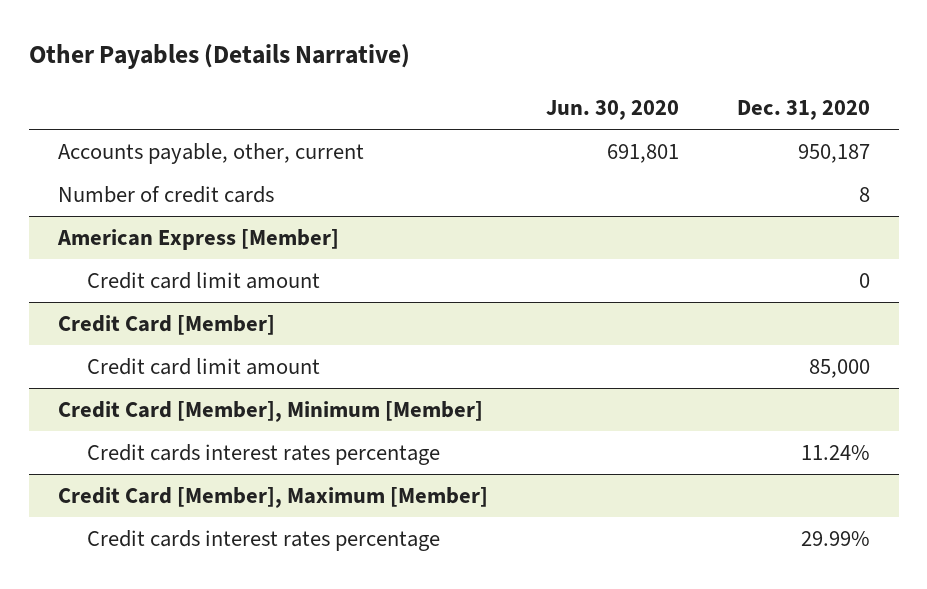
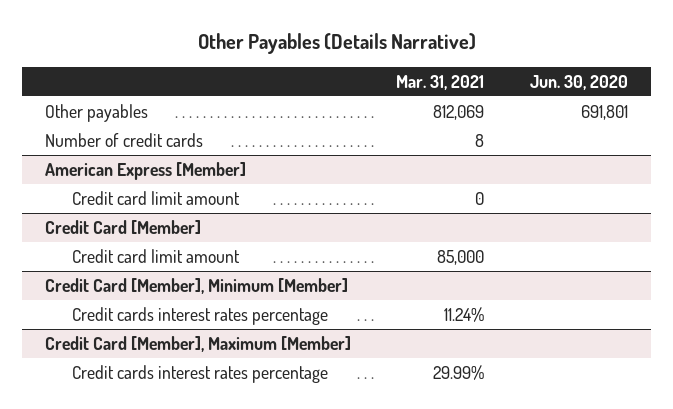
[736,99,870,120] Dec. 31, 2020 -> none
none -> [396,74,485,90] Mar. 31, 2021
[57,143,364,165] Accounts payable, other, current -> [45,103,149,122] Other payables

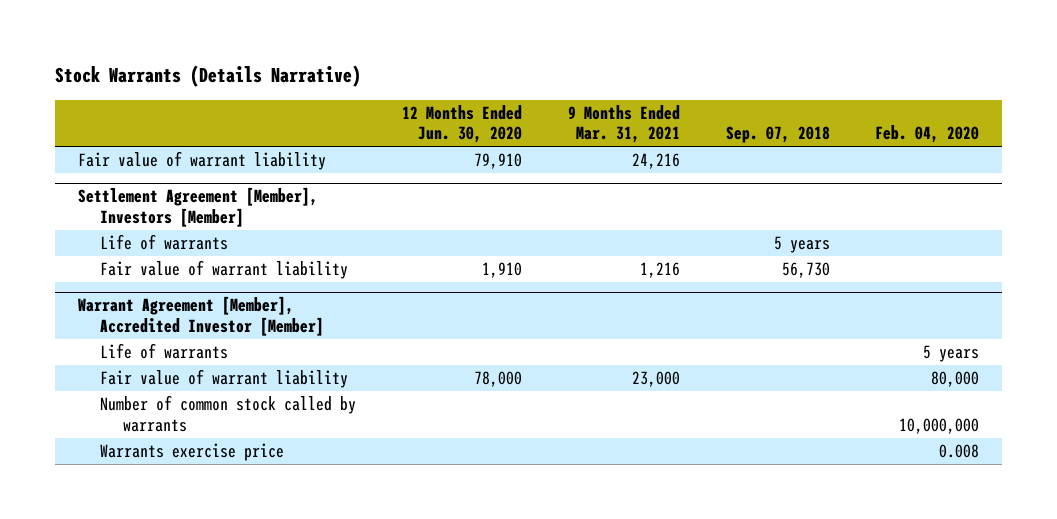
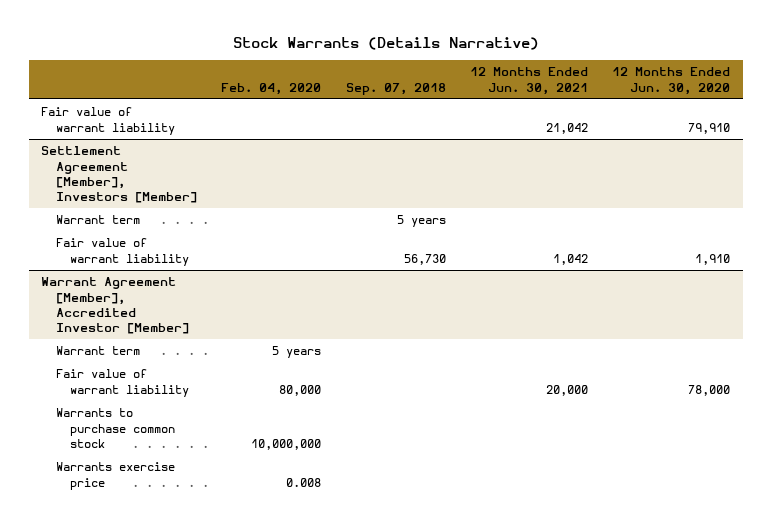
[567,104,680,144] 9 Months Ended Mar. 31, 2021 -> none
none -> [470,67,589,95] 12 Months Ended Jun. 30, 2021
[100,234,229,251] Life of warrants -> [55,215,140,225] Warrant term
[100,343,229,360] Life of warrants -> [55,346,140,356] Warrant term
[100,395,357,432] Number of common stock called by warrants -> [55,408,176,448] Warrants to purchase common stock

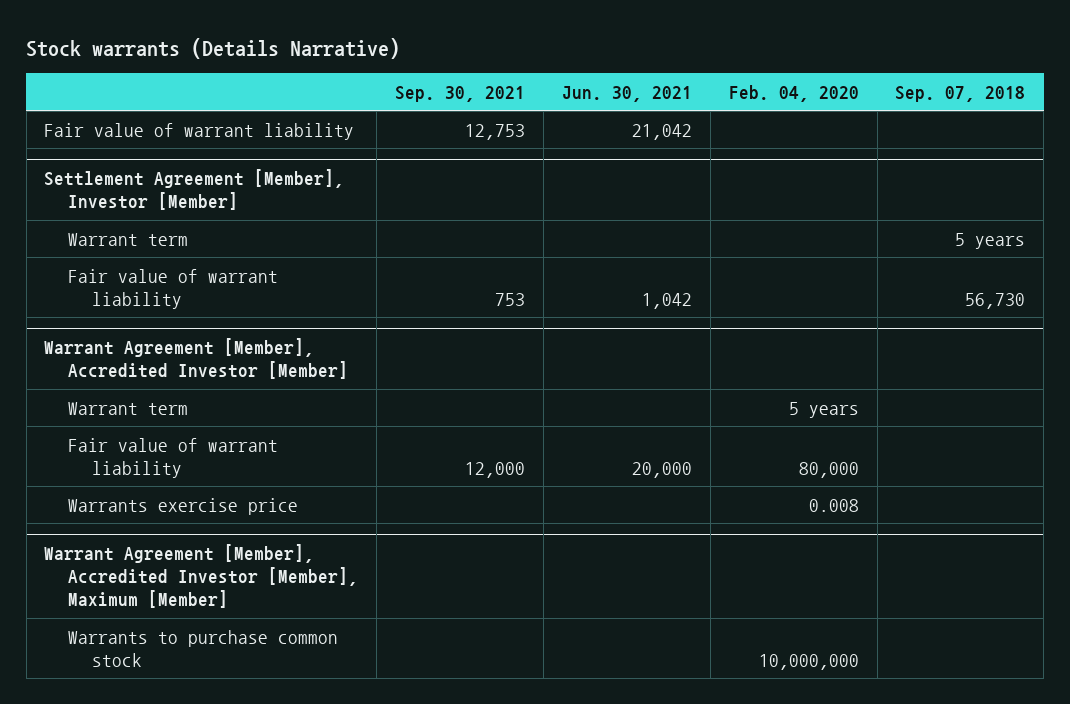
[232,37,539,51] Stock Warrants (Details Narrative) -> [26,37,401,59] Stock warrants (Details Narrative)
[470,67,589,95] 12 Months Ended Jun. 30, 2021 -> none
[612,67,731,95] 12 Months Ended Jun. 30, 2020 -> none
none -> [395,85,526,102] Sep. 30, 2021
none -> [561,85,692,102] Jun. 30, 2021
[41,146,197,204] Settlement Agreement [Member], Investors [Member] -> [44,169,345,211] Settlement Agreement [Member], Investor [Member]
[55,408,176,448] Warrants to purchase common stock -> none
none -> [44,544,359,609] Warrant Agreement [Member], Accredited Investor [Member], Maximum [Member]
none -> [68,629,339,667] Warrants to purchase common stock

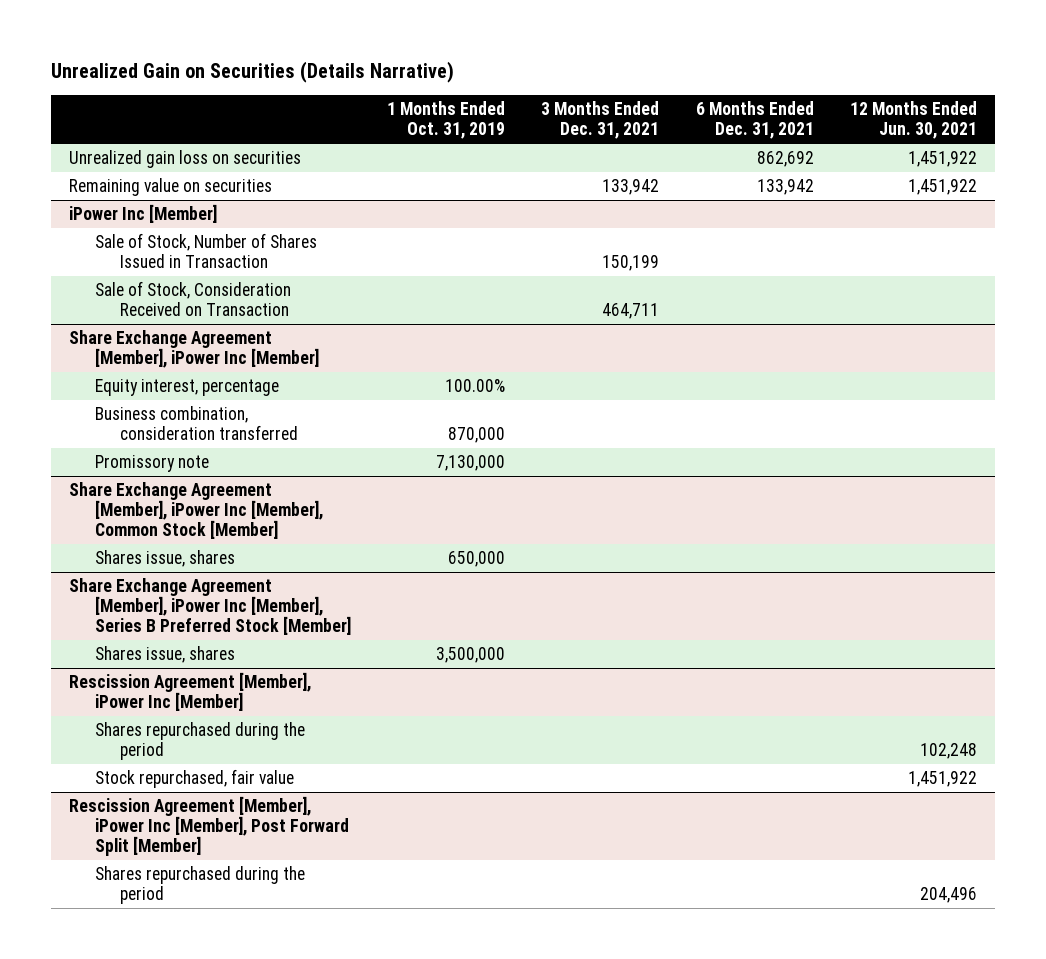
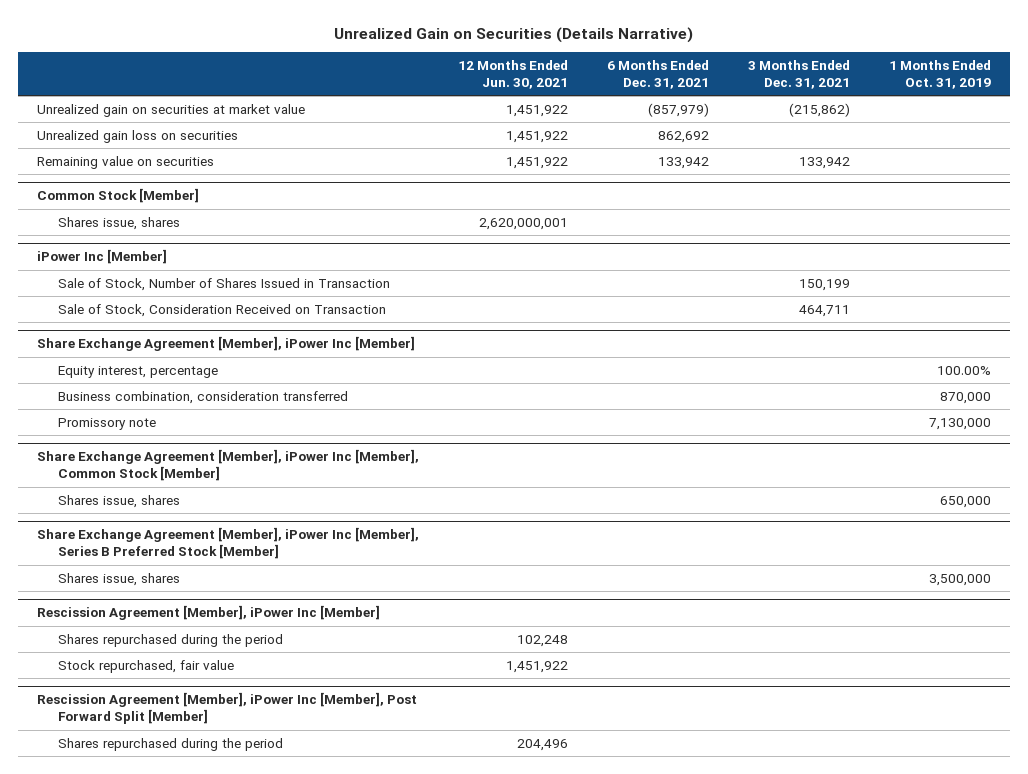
none -> [37,104,306,118] Unrealized gain on securities at market value
none -> [37,188,200,204] Common Stock [Member]
none -> [57,217,180,231] Shares issue, shares

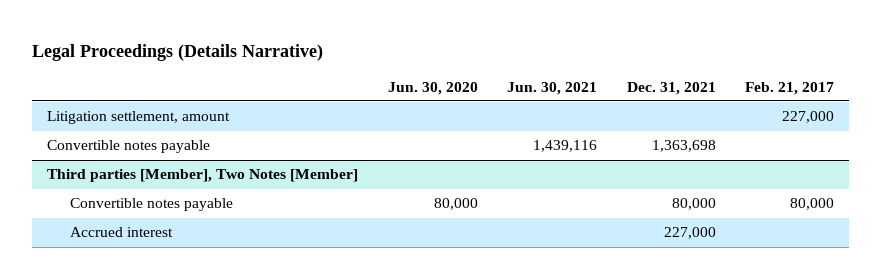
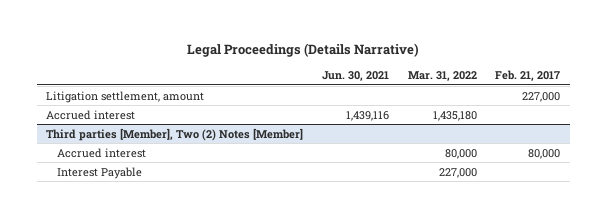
[387,81,478,95] Jun. 30, 2020 -> none
[626,81,716,95] Dec. 31, 2021 -> none
none -> [407,71,477,82] Mar. 31, 2022
[47,140,211,154] Convertible notes payable -> [46,109,136,120] Accrued interest
[47,169,359,183] Third parties [Member], Two Notes [Member] -> [46,127,304,141] Third parties [Member], Two (2) Notes [Member]
[69,198,233,212] Convertible notes payable -> [57,147,147,158] Accrued interest
[69,227,173,238] Accrued interest -> [57,166,143,179] Interest Payable

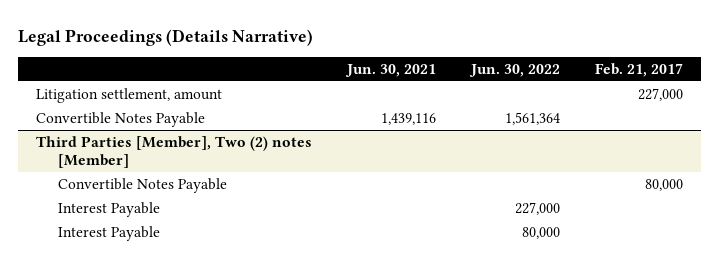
[407,71,477,82] Mar. 31, 2022 -> none
none -> [468,63,560,77] Jun. 30, 2022
[46,109,136,120] Accrued interest -> [35,111,205,127] Convertible Notes Payable
[46,127,304,141] Third parties [Member], Two (2) Notes [Member] -> [35,135,312,169] Third Parties [Member], Two (2) notes [Member]
[57,147,147,158] Accrued interest -> [58,177,228,193] Convertible Notes Payable
none -> [58,225,161,241] Interest Payable

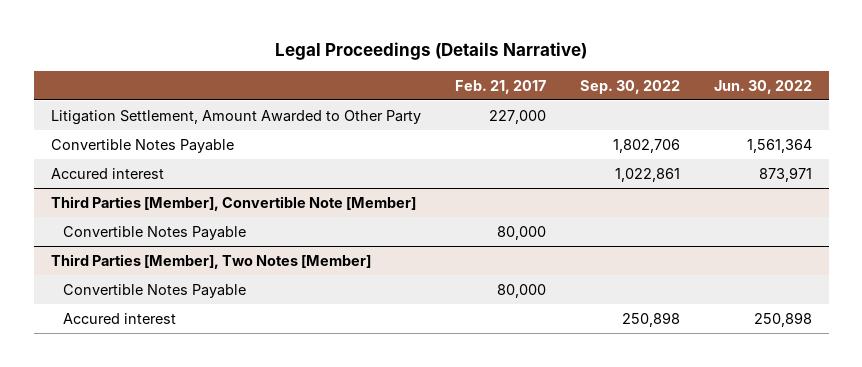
[344,63,436,77] Jun. 30, 2021 -> none
none -> [579,79,680,94] Sep. 30, 2022
[35,87,222,103] Litigation settlement, amount -> [50,109,421,125] Litigation Settlement, Amount Awarded to Other Party
none -> [50,167,164,179] Accured interest
none -> [50,195,416,211] Third Parties [Member], Convertible Note [Member]
none -> [63,225,247,240] Convertible Notes Payable
[35,135,312,169] Third Parties [Member], Two (2) notes [Member] -> [50,253,371,269] Third Parties [Member], Two Notes [Member]
[58,201,161,217] Interest Payable -> none
[58,225,161,241] Interest Payable -> none
none -> [63,312,177,324] Accured interest

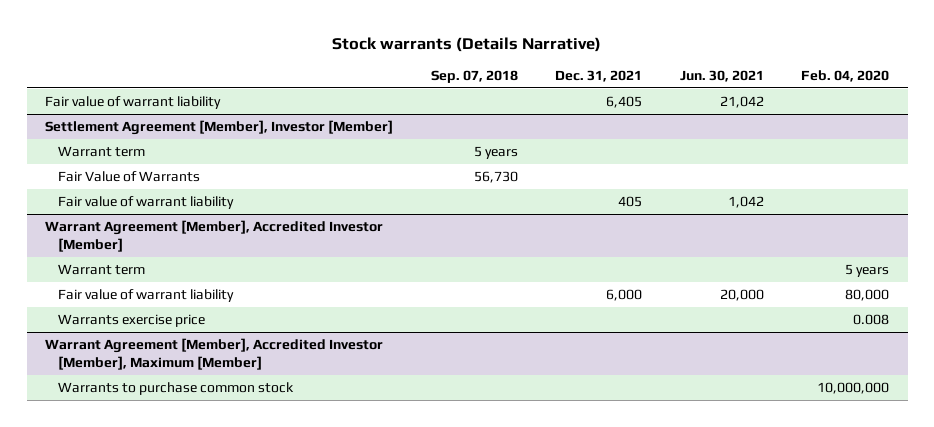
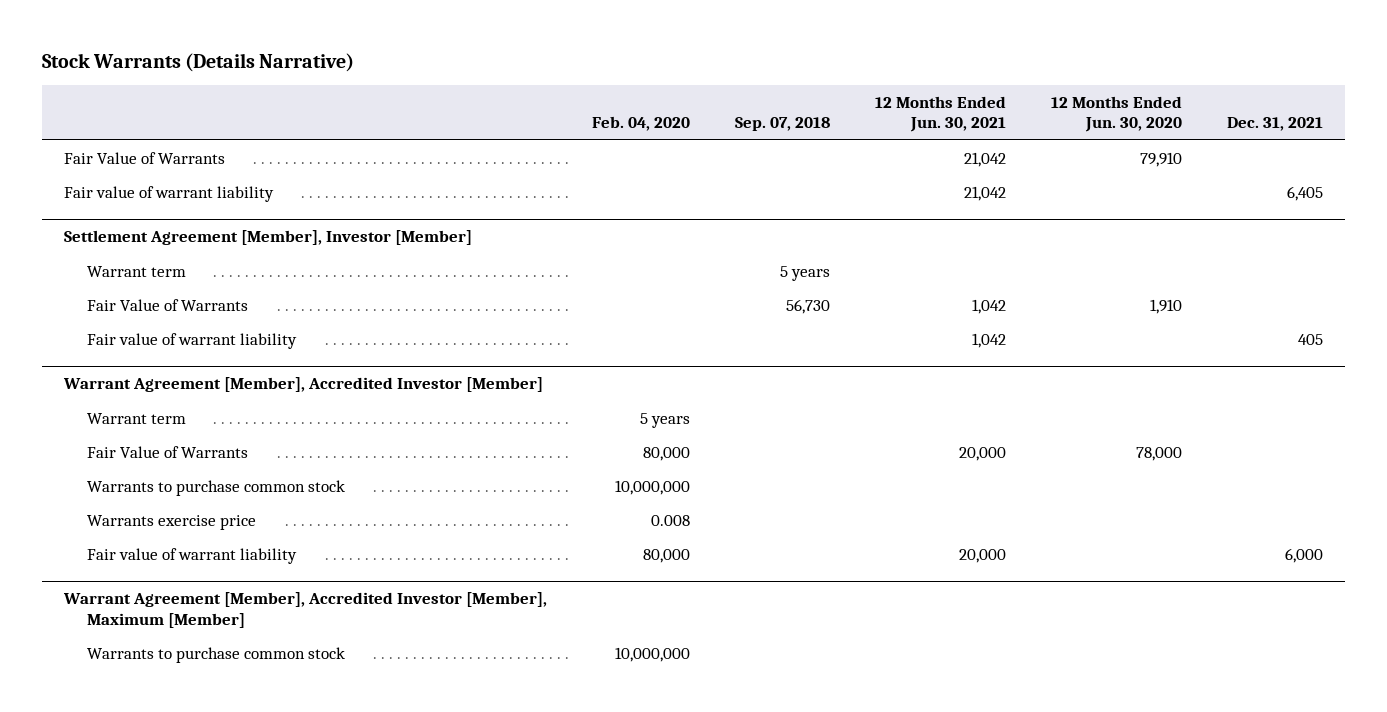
[332,36,602,52] Stock warrants (Details Narrative) -> [41,52,354,72] Stock Warrants (Details Narrative)
[679,69,764,82] Jun. 30, 2021 -> none
none -> [874,95,1006,133] 12 Months Ended Jun. 30, 2021
none -> [1050,95,1182,133] 12 Months Ended Jun. 30, 2020
none -> [63,151,225,164] Fair Value of Warrants
none -> [86,445,248,458] Fair Value of Warrants
none -> [86,479,345,496] Warrants to purchase common stock
[58,289,235,303] Fair value of warrant liability -> [86,547,297,564] Fair value of warrant liability

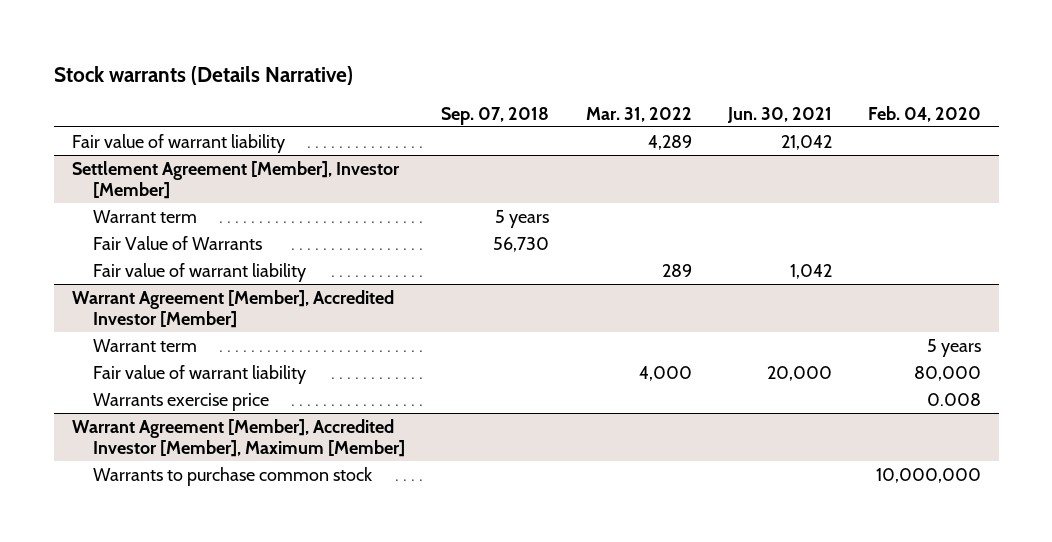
[41,52,354,72] Stock Warrants (Details Narrative) -> [53,65,353,85] Stock warrants (Details Narrative)
[874,95,1006,133] 12 Months Ended Jun. 30, 2021 -> none
[1050,95,1182,133] 12 Months Ended Jun. 30, 2020 -> none
[1226,117,1323,132] Dec. 31, 2021 -> none
none -> [585,106,692,122] Mar. 31, 2022
none -> [726,106,832,123] Jun. 30, 2021
[63,151,225,164] Fair Value of Warrants -> none
[86,445,248,458] Fair Value of Warrants -> none
[86,479,345,496] Warrants to purchase common stock -> none
[86,514,256,530] Warrants exercise price -> [93,392,270,411] Warrants exercise price

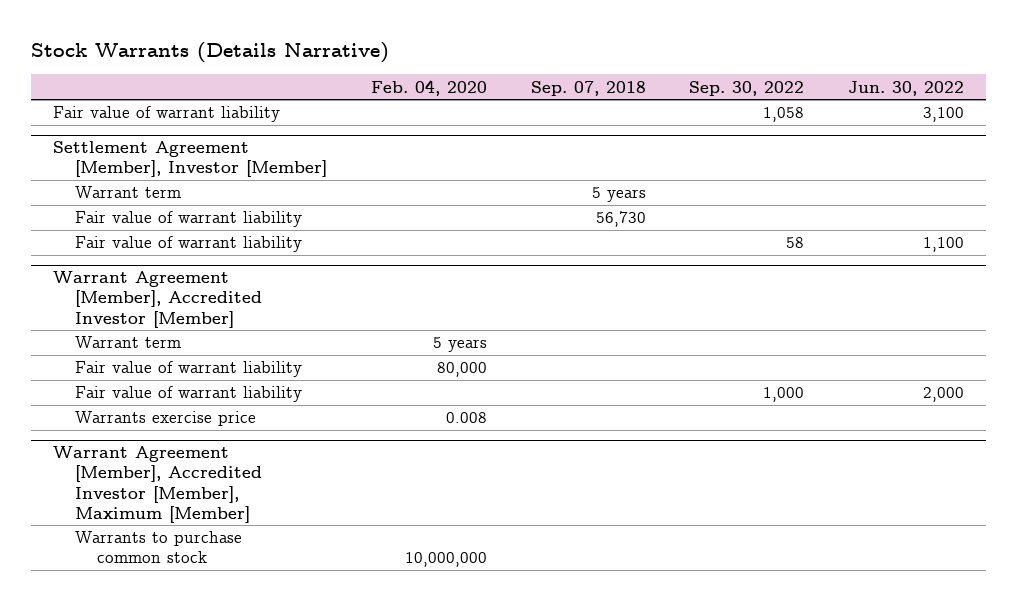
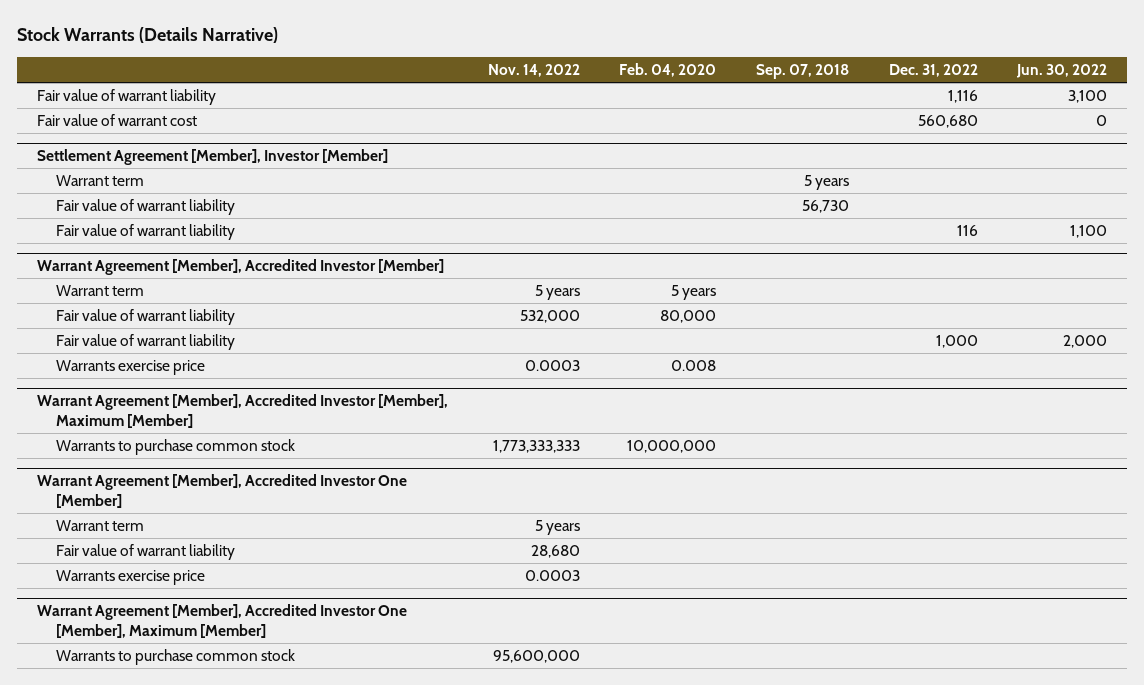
[689,80,805,96] Sep. 30, 2022 -> none
none -> [487,64,580,78] Nov. 14, 2022
none -> [888,64,978,78] Dec. 31, 2022
none -> [36,114,197,127] Fair value of warrant cost
none -> [36,474,407,509] Warrant Agreement [Member], Accredited Investor One [Member]
none -> [56,520,145,532] Warrant term
none -> [56,544,236,561] Fair value of warrant liability
none -> [56,570,206,586] Warrants exercise price
none -> [36,604,407,639] Warrant Agreement [Member], Accredited Investor One [Member], Maximum [Member]
none -> [56,649,296,666] Warrants to purchase common stock

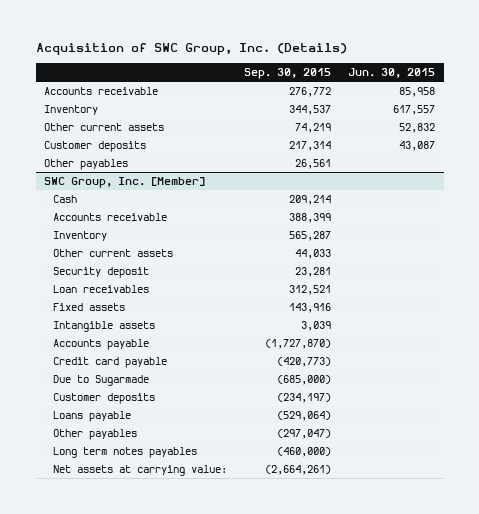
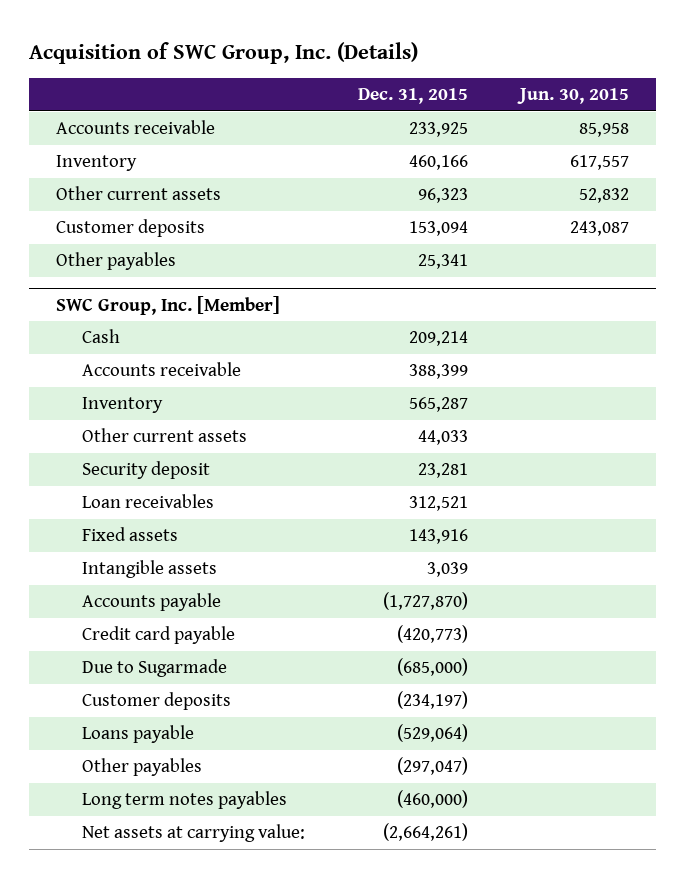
[244,67,332,79] Sep. 30, 2015 -> none
none -> [357,88,468,105] Dec. 31, 2015
[399,141,436,152] 43,087 -> [570,221,630,237] 243,087

